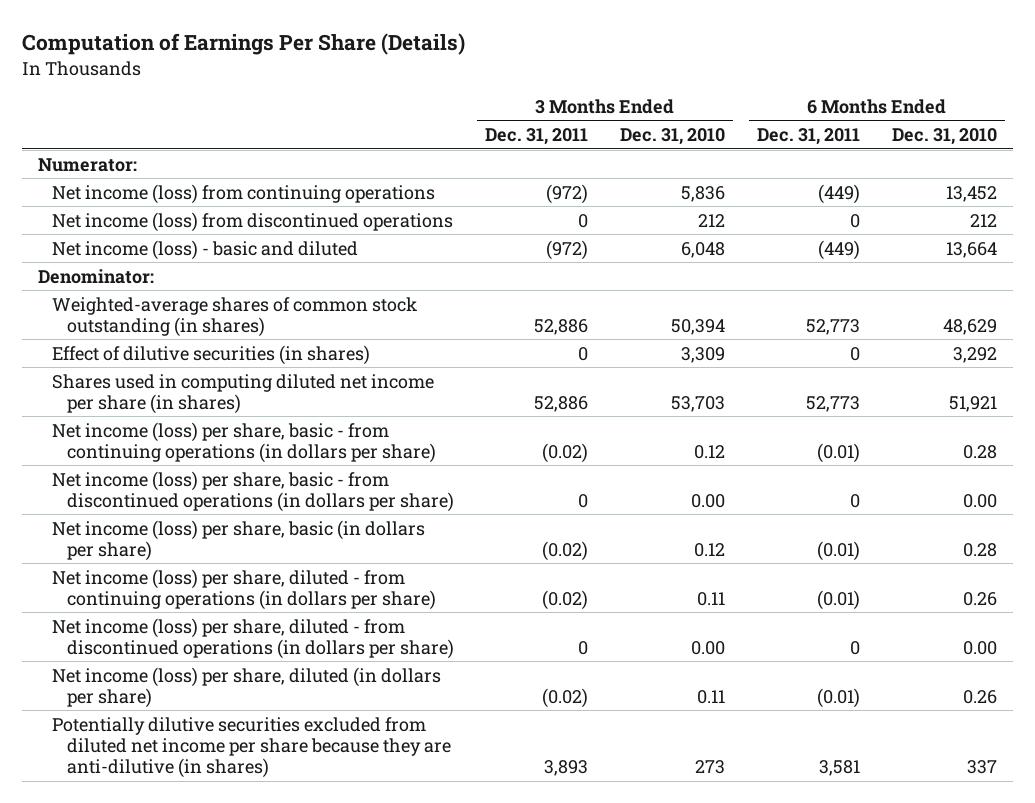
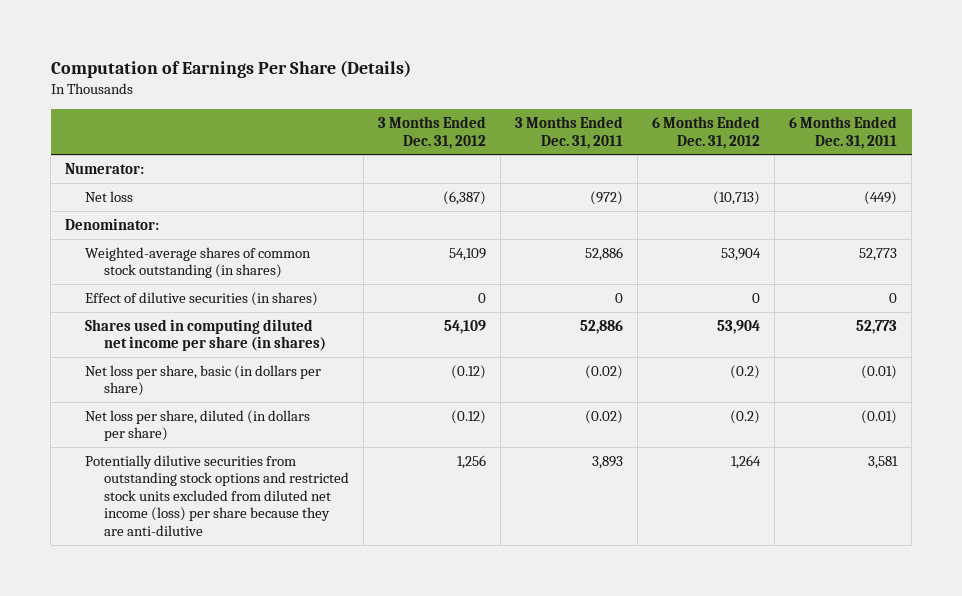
[620,128,726,146] Dec. 31, 2010 -> none
[892,128,998,146] Dec. 31, 2010 -> none
none -> [378,116,487,149] 3 Months Ended Dec. 31, 2012
none -> [652,116,761,149] 6 Months Ended Dec. 31, 2012
[52,183,436,204] Net income (loss) from continuing operations -> none
[52,211,454,232] Net income (loss) from discontinued operations -> none
[52,239,359,260] Net income (loss) - basic and diluted -> [84,190,133,202] Net loss
[52,421,436,463] Net income (loss) per share, basic - from continuing operations (in dollars per share) -> none
[52,470,454,512] Net income (loss) per share, basic - from discontinued operations (in dollars per share) -> none
[52,568,436,610] Net income (loss) per share, diluted - from continuing operations (in dollars per share) -> none
[52,617,454,659] Net income (loss) per share, diluted - from discontinued operations (in dollars per share) -> none
[52,519,426,561] Net income (loss) per share, basic (in dollars per share) -> [84,364,321,397] Net loss per share, basic (in dollars per share)
[52,666,442,708] Net income (loss) per share, diluted (in dollars per share) -> [84,409,310,442] Net loss per share, diluted (in dollars per share)
[52,716,451,779] Potentially dilutive securities excluded from diluted net income per share because they are anti-dilutive (in shares) -> [84,454,350,536] Potentially dilutive securities from outstanding stock options and restricted stock units excluded from diluted net income (loss) per share because they are anti-dilutive

